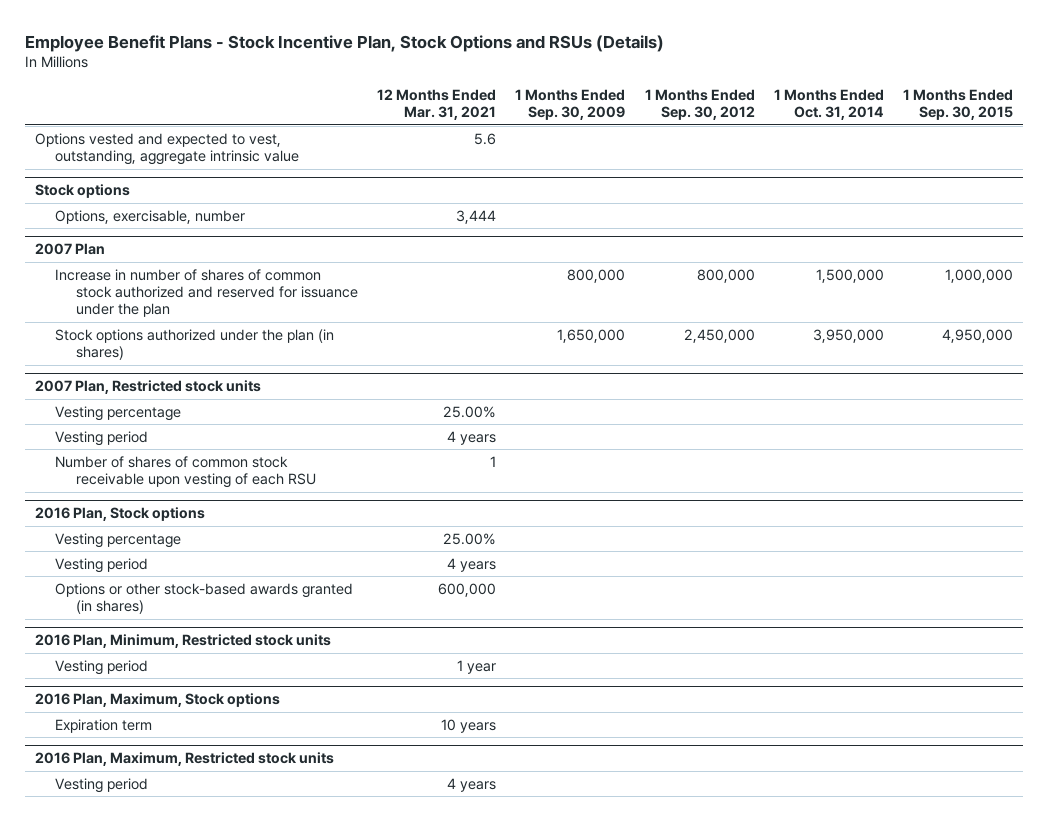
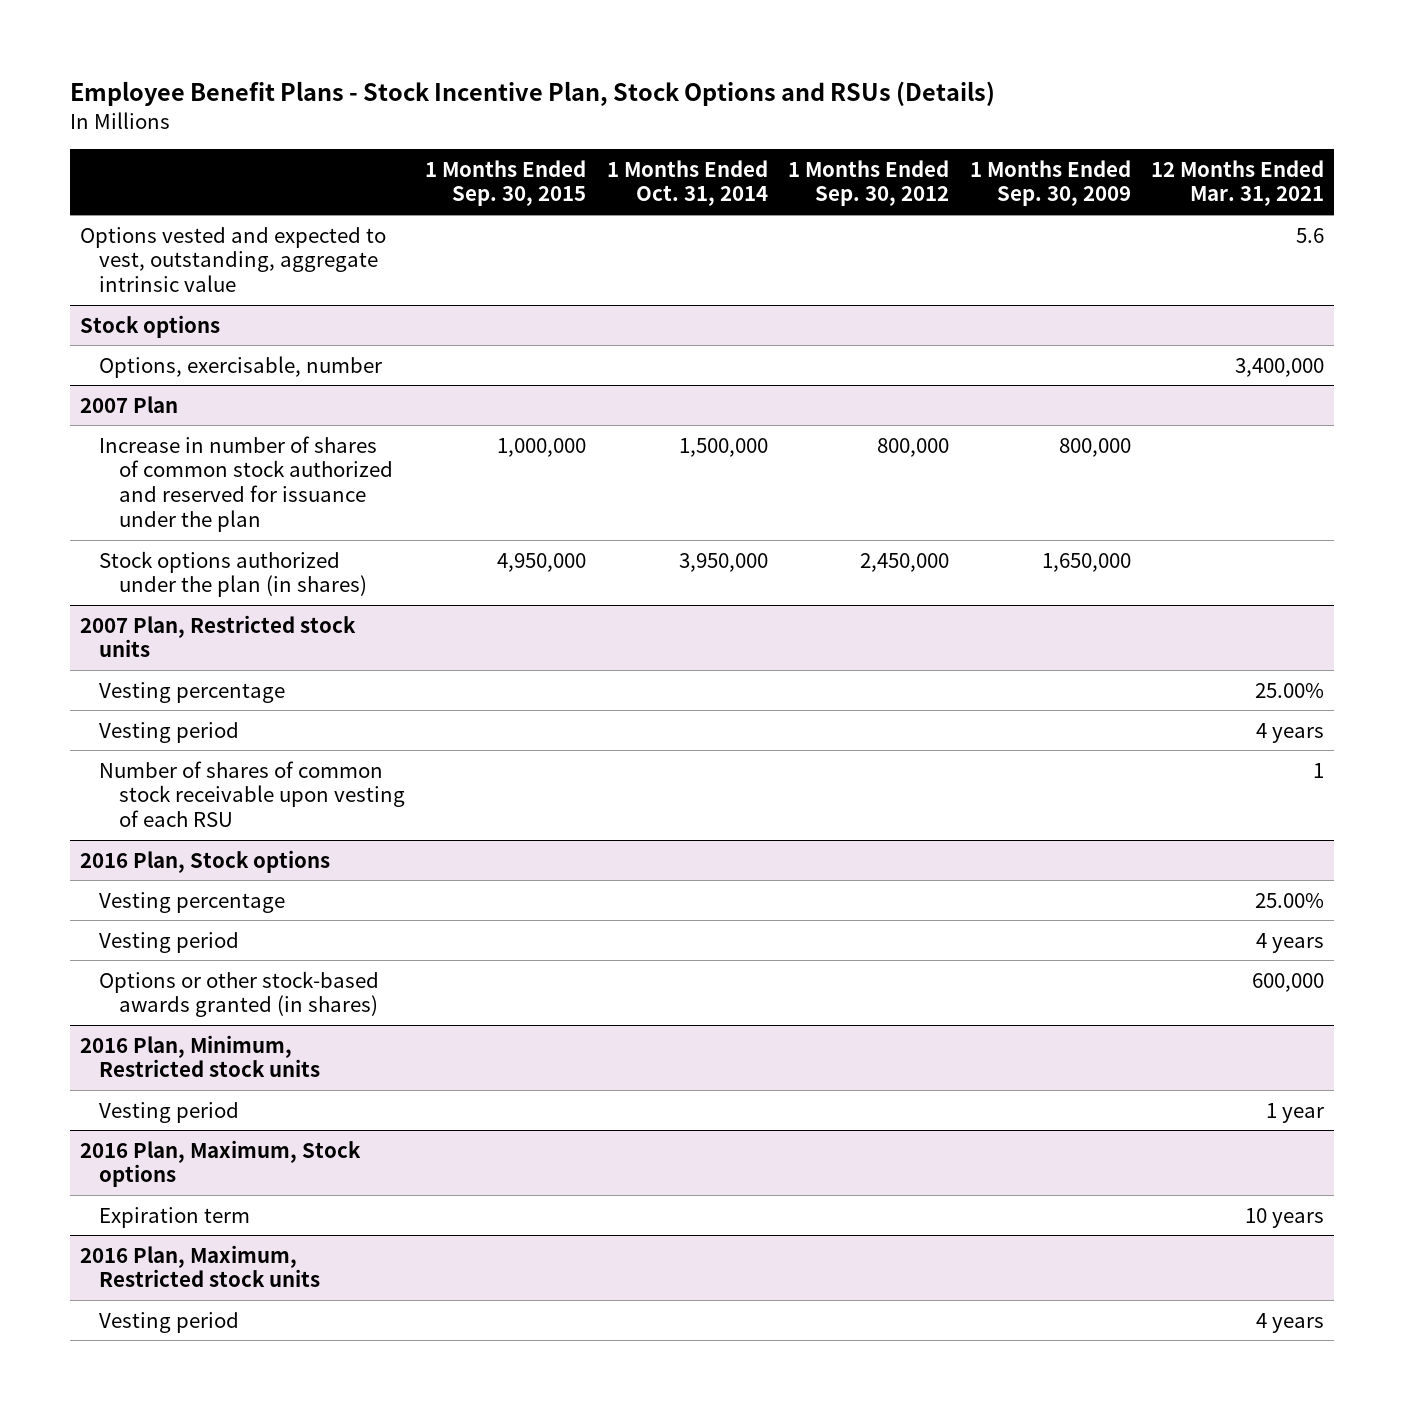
[456,209,497,224] 3,444 -> [1235,357,1325,377] 3,400,000

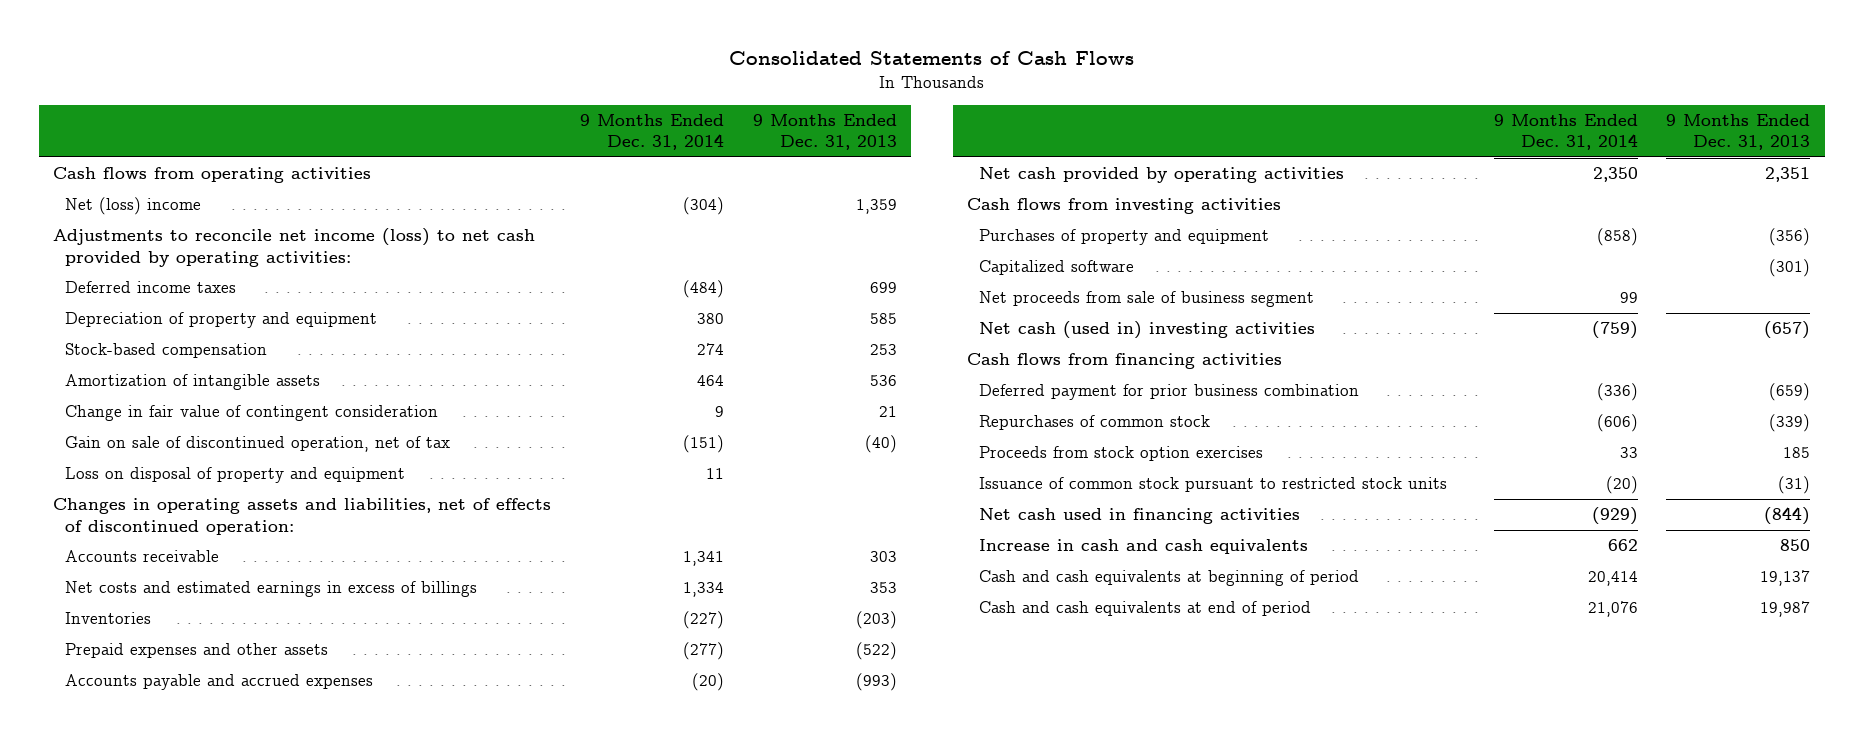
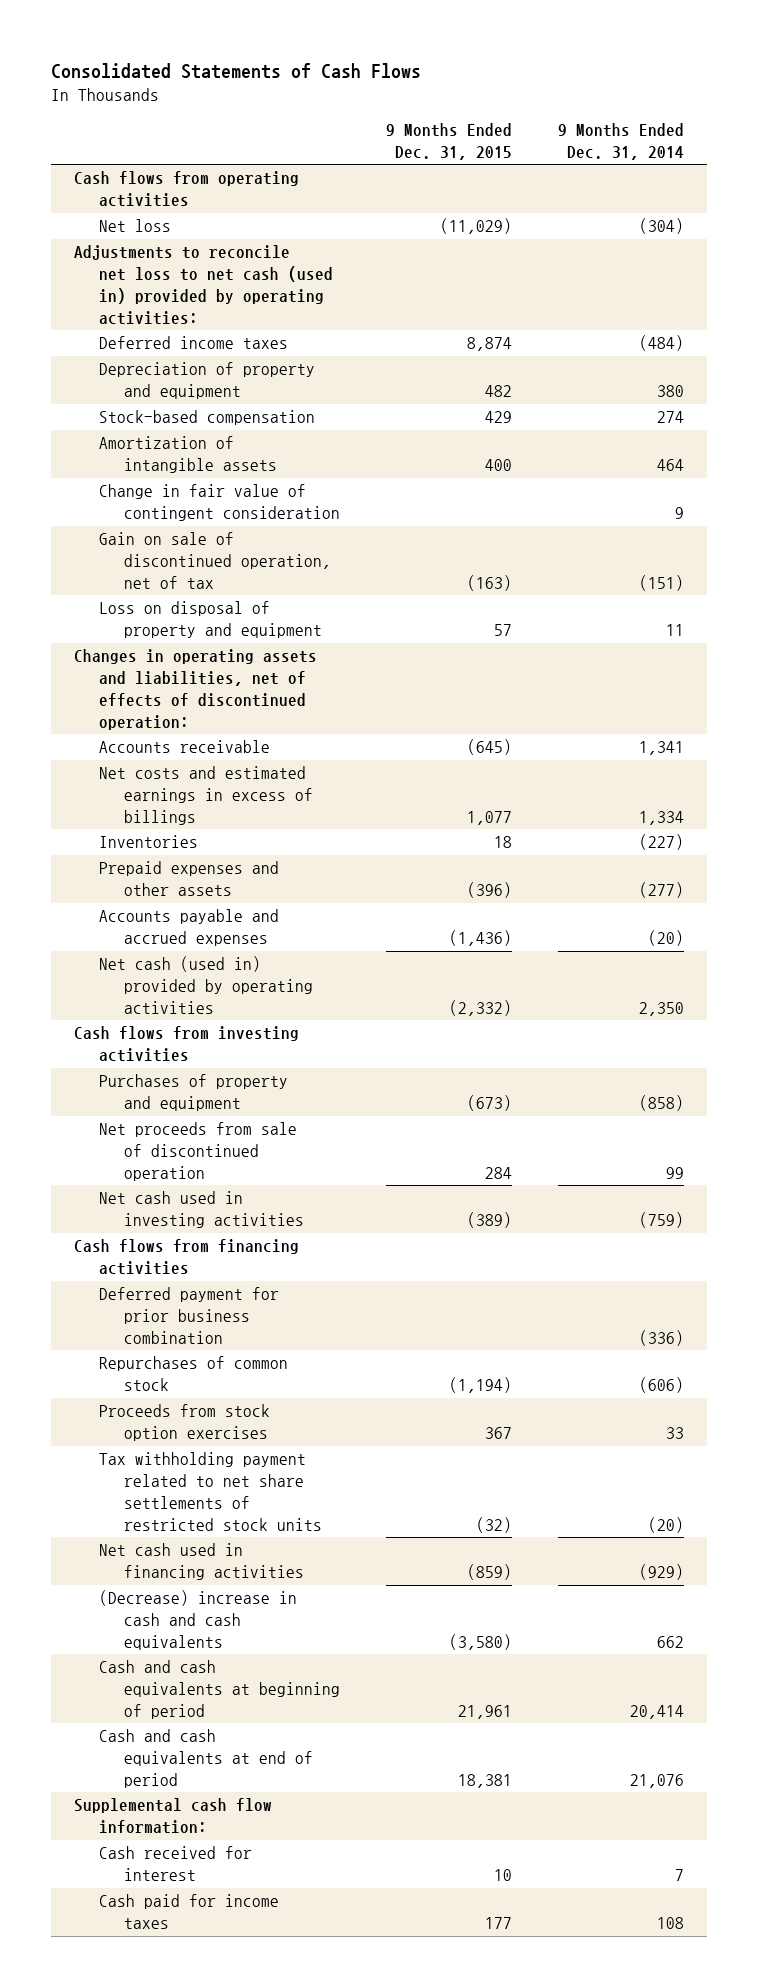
[752,113,897,151] 9 Months Ended Dec. 31, 2013 -> none
none -> [385,122,512,160] 9 Months Ended Dec. 31, 2015
[65,197,202,216] Net (loss) income -> [98,219,171,233] Net loss
[53,228,536,267] Adjustments to reconcile net income (loss) to net cash provided by operating activities: -> [74,245,333,325] Adjustments to reconcile net loss to net cash (used in) provided by operating activities:
[978,167,1344,184] Net cash provided by operating activities -> [98,956,313,1014] Net cash (used in) provided by operating activities
[978,260,1134,276] Capitalized software -> none
[978,291,1314,308] Net proceeds from sale of business segment -> [98,1122,297,1181] Net proceeds from sale of discontinued operation
[978,321,1315,340] Net cash (used in) investing activities -> [98,1191,304,1229] Net cash used in investing activities
[978,477,1447,493] Issuance of common stock pursuant to restricted stock units -> none
none -> [98,1452,322,1531] Tax withholding payment related to net share settlements of restricted stock units
[978,539,1308,555] Increase in cash and cash equivalents -> [98,1590,297,1650] (Decrease) increase in cash and cash equivalents
none -> [74,1798,273,1835] Supplemental cash flow information:
none -> [98,1846,252,1882] Cash received for interest
none -> [98,1894,279,1930] Cash paid for income taxes

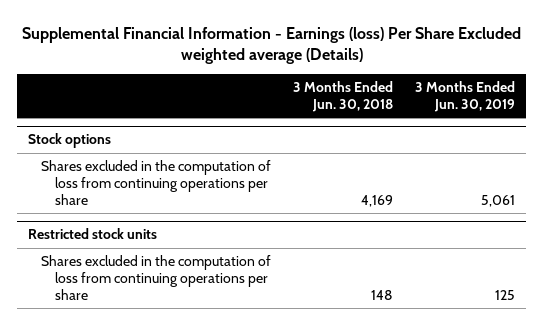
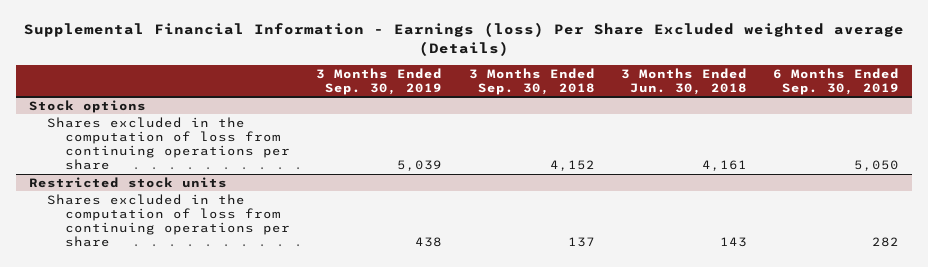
[415,80,516,112] 3 Months Ended Jun. 30, 2019 -> none
none -> [316,67,443,95] 3 Months Ended Sep. 30, 2019
none -> [468,67,595,95] 3 Months Ended Sep. 30, 2018
none -> [773,67,900,95] 6 Months Ended Sep. 30, 2019
[361,194,394,207] 4,169 -> [701,160,747,172] 4,161
[371,289,394,300] 148 -> [719,237,747,248] 143

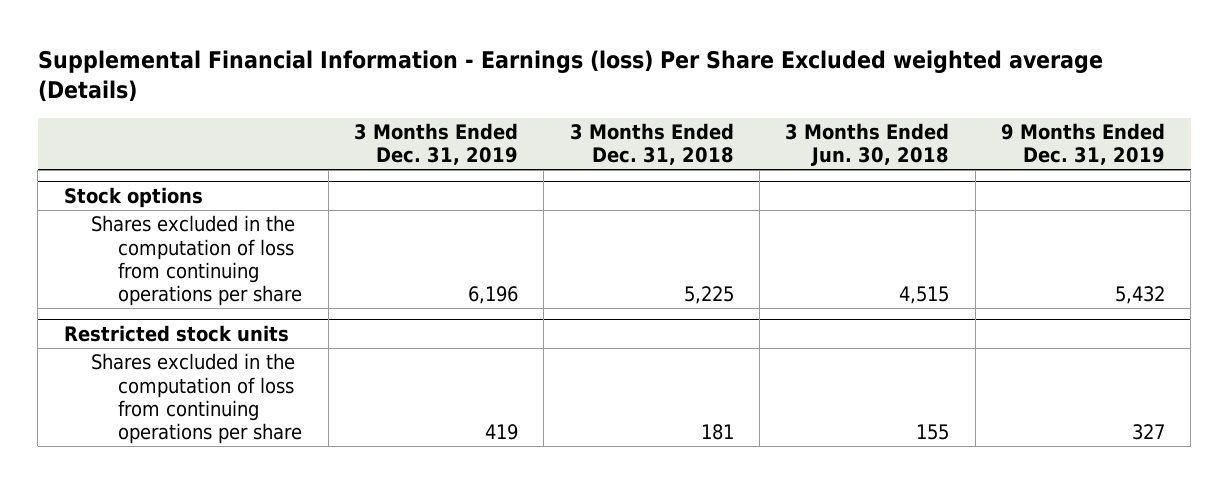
[316,67,443,95] 3 Months Ended Sep. 30, 2019 -> none
[468,67,595,95] 3 Months Ended Sep. 30, 2018 -> none
[773,67,900,95] 6 Months Ended Sep. 30, 2019 -> none
none -> [353,123,518,166] 3 Months Ended Dec. 31, 2019
none -> [569,123,734,166] 3 Months Ended Dec. 31, 2018
none -> [1000,123,1165,166] 9 Months Ended Dec. 31, 2019
[701,160,747,172] 4,161 -> [899,285,950,304] 4,515
[719,237,747,248] 143 -> [916,423,950,440] 155

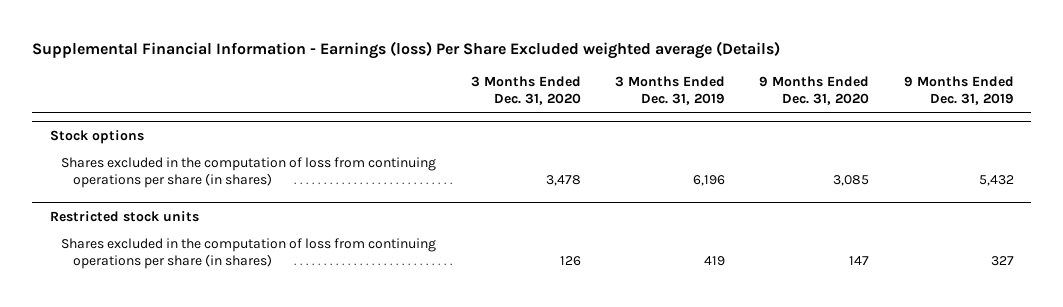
[569,123,734,166] 3 Months Ended Dec. 31, 2018 -> none
[785,123,950,167] 3 Months Ended Jun. 30, 2018 -> none
none -> [470,75,581,106] 3 Months Ended Dec. 31, 2020
none -> [759,75,870,106] 9 Months Ended Dec. 31, 2020
[91,215,303,306] Shares excluded in the computation of loss from continuing operations per share -> [61,157,437,189] Shares excluded in the computation of loss from continuing operations per share (in shares)
[91,353,303,444] Shares excluded in the computation of loss from continuing operations per share -> [61,238,437,270] Shares excluded in the computation of loss from continuing operations per share (in shares)

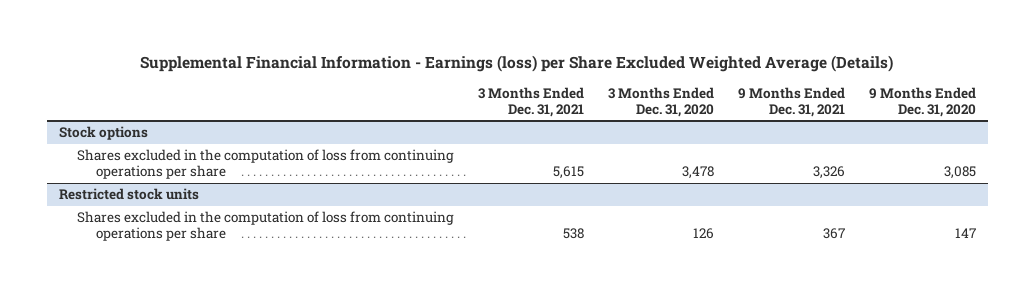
[32,40,781,59] Supplemental Financial Information - Earnings (loss) Per Share Excluded weighted average (Details) -> [140,54,894,72] Supplemental Financial Information - Earnings (loss) per Share Excluded Weighted Average (Details)
[614,75,725,106] 3 Months Ended Dec. 31, 2019 -> none
[903,75,1014,106] 9 Months Ended Dec. 31, 2019 -> none
none -> [478,86,585,117] 3 Months Ended Dec. 31, 2021
none -> [738,86,846,117] 9 Months Ended Dec. 31, 2021
[61,157,437,189] Shares excluded in the computation of loss from continuing operations per share (in shares) -> [77,149,455,180] Shares excluded in the computation of loss from continuing operations per share
[61,238,437,270] Shares excluded in the computation of loss from continuing operations per share (in shares) -> [77,211,455,242] Shares excluded in the computation of loss from continuing operations per share

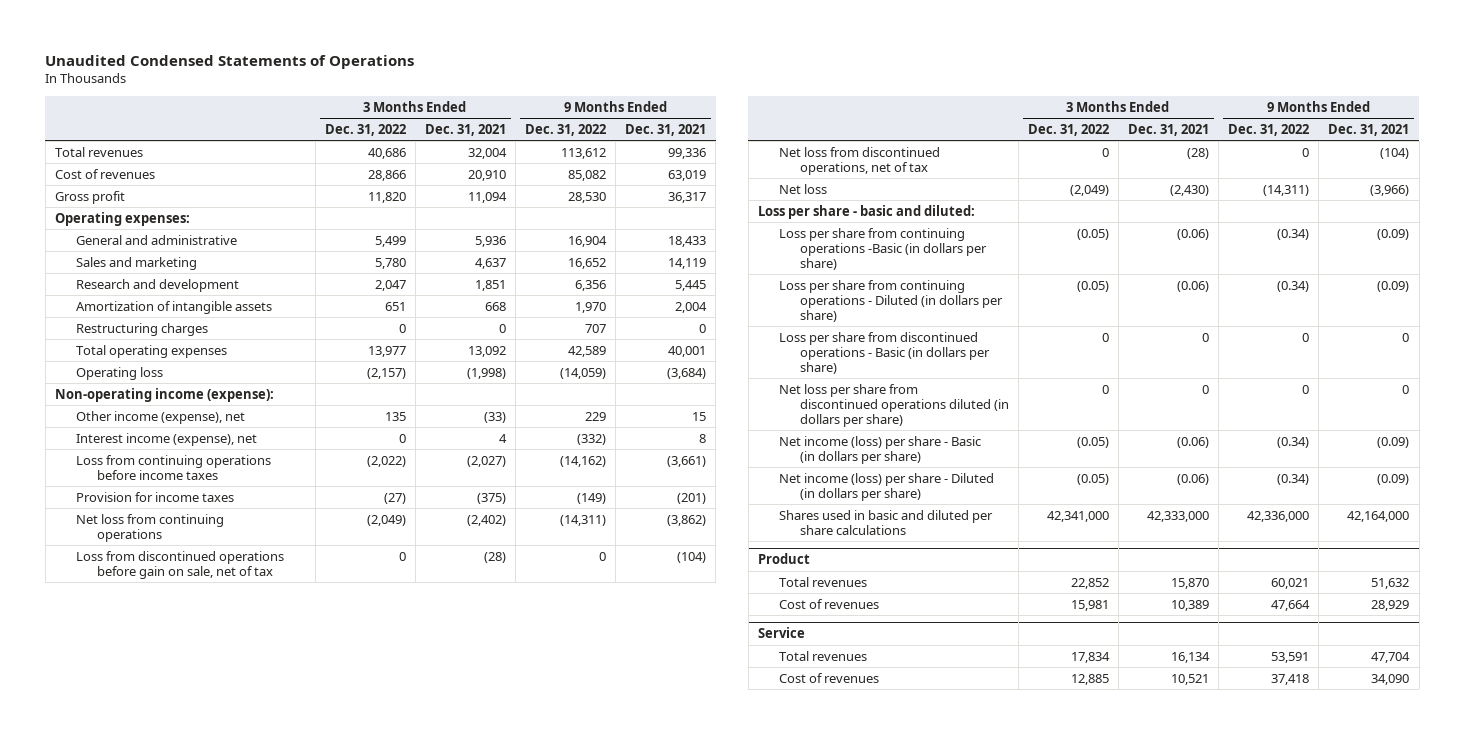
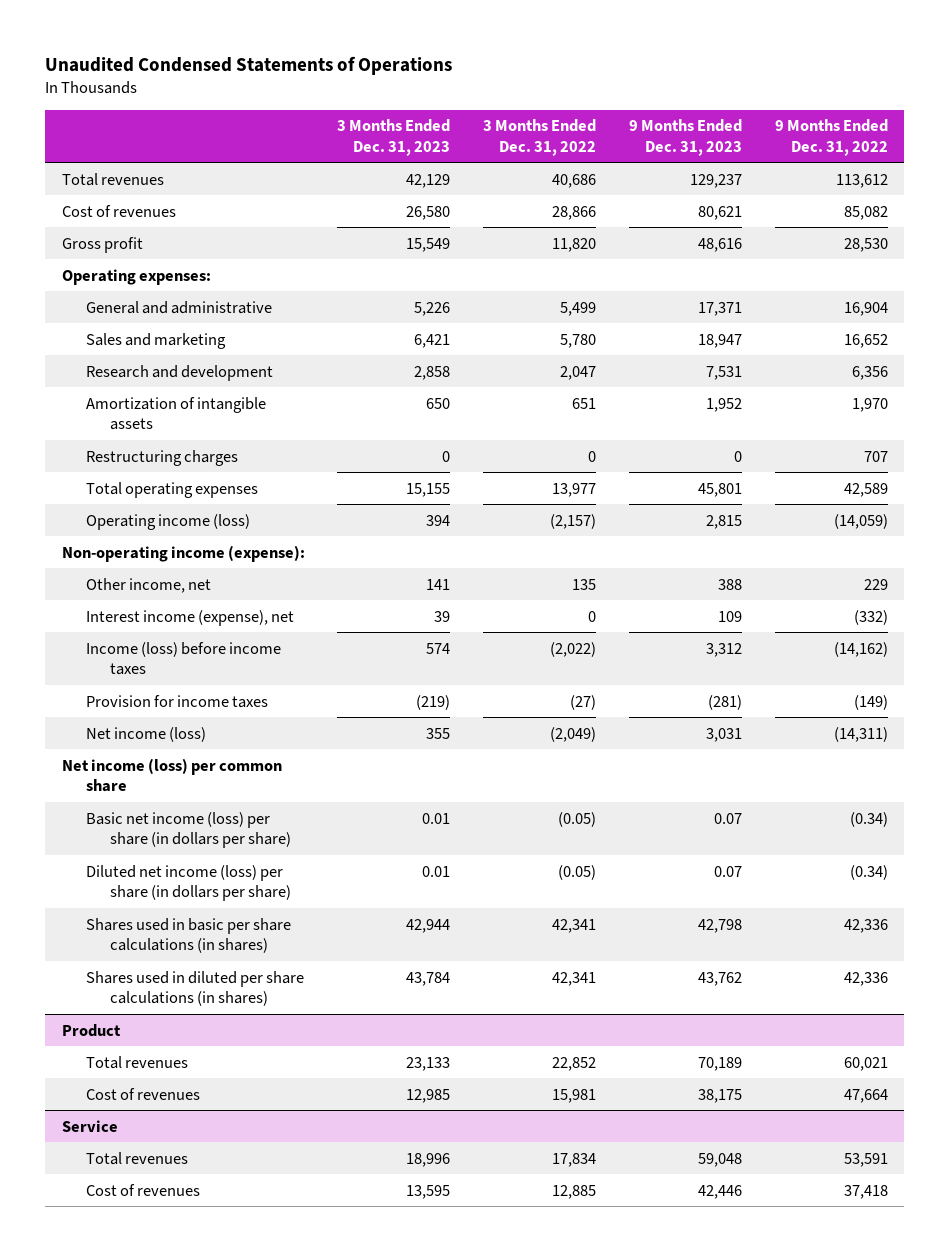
[424,123,506,136] Dec. 31, 2021 -> none
[625,123,707,136] Dec. 31, 2021 -> none
none -> [337,119,451,156] 3 Months Ended Dec. 31, 2023
none -> [628,119,742,156] 9 Months Ended Dec. 31, 2023
[75,366,163,380] Operating loss -> [85,513,250,530] Operating income (loss)
[75,410,245,424] Other income (expense), net -> [85,577,211,593] Other income, net
[75,454,271,480] Loss from continuing operations before income taxes -> [85,641,281,675] Income (loss) before income taxes
[75,513,224,542] Net loss from continuing operations -> none
[75,550,284,579] Loss from discontinued operations before gain on sale, net of tax -> none
[778,146,940,175] Net loss from discontinued operations, net of tax -> none
[758,204,976,219] Loss per share - basic and diluted: -> none
[778,227,987,271] Loss per share from continuing operations -Basic (in dollars per share) -> none
[778,279,1003,323] Loss per share from continuing operations - Diluted (in dollars per share) -> none
[778,331,990,375] Loss per share from discontinued operations - Basic (in dollars per share) -> none
[778,383,1009,428] Net loss per share from discontinued operations diluted (in dollars per share) -> none
[778,183,827,194] Net loss -> [85,726,206,742] Net income (loss)
none -> [61,757,282,792] Net income (loss) per common share
[778,435,981,464] Net income (loss) per share - Basic (in dollars per share) -> [85,811,292,848] Basic net income (loss) per share (in dollars per share)
[778,472,994,501] Net income (loss) per share - Diluted (in dollars per share) -> [85,864,292,901] Diluted net income (loss) per share (in dollars per share)
[778,509,993,535] Shares used in basic and diluted per share calculations -> [85,917,291,953] Shares used in basic per share calculations (in shares)
[1046,510,1109,522] 42,341,000 -> [552,918,597,933] 42,341
[1247,510,1310,522] 42,336,000 -> [843,918,888,933] 42,336
none -> [85,970,304,1006] Shares used in diluted per share calculations (in shares)

